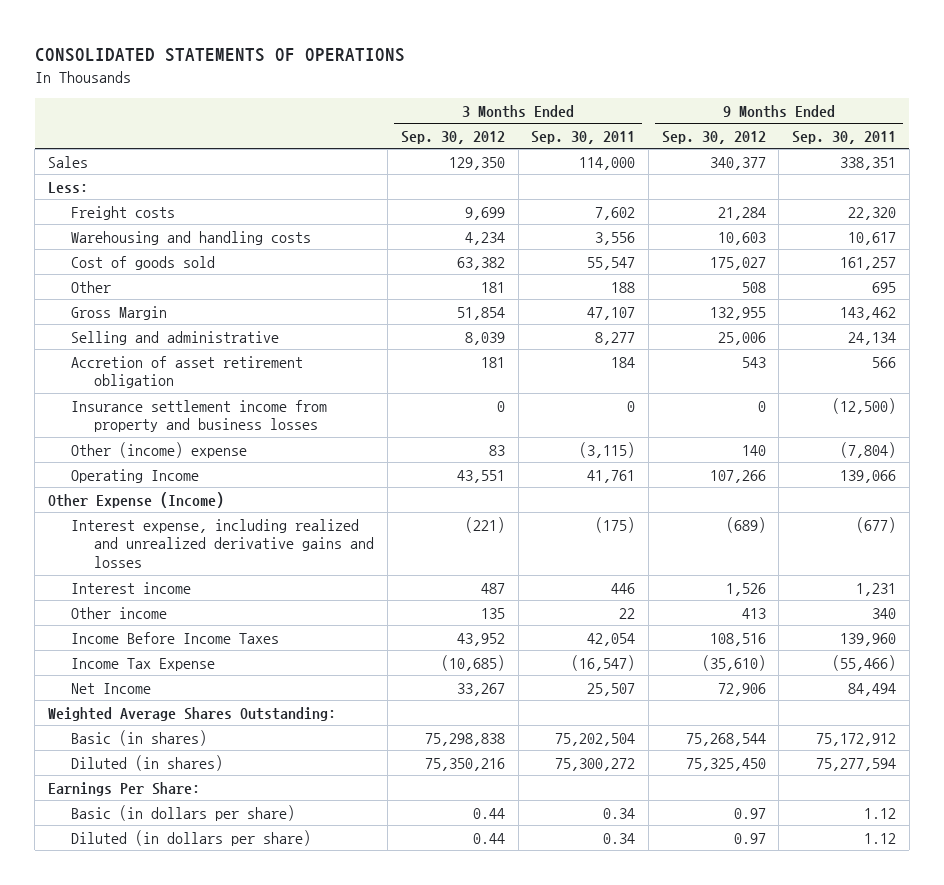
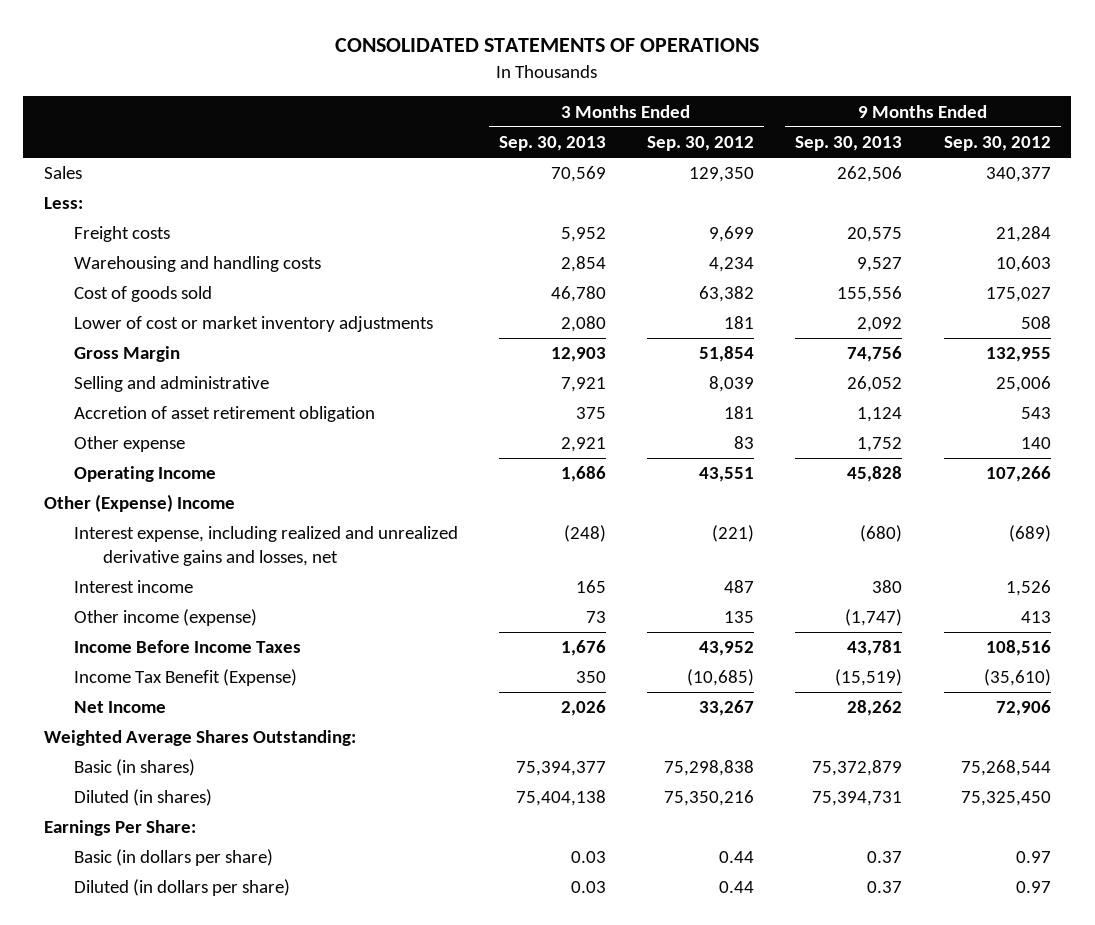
[531,131,636,145] Sep. 30, 2011 -> none
[792,131,897,145] Sep. 30, 2011 -> none
none -> [498,136,606,152] Sep. 30, 2013
none -> [795,136,903,152] Sep. 30, 2013
[71,280,112,293] Other -> [73,316,433,333] Lower of cost or market inventory adjustments
[71,399,328,433] Insurance settlement income from property and business losses -> none
[71,441,248,458] Other (income) expense -> [73,436,185,453] Other expense
[47,491,224,508] Other Expense (Income) -> [44,494,236,513] Other (Expense) Income
[71,518,375,569] Interest expense, including realized and unrealized derivative gains and losses -> [73,526,458,567] Interest expense, including realized and unrealized derivative gains and losses, net
[71,606,168,619] Other income -> [73,609,257,627] Other income (expense)
[71,657,216,671] Income Tax Expense -> [73,669,297,687] Income Tax Benefit (Expense)

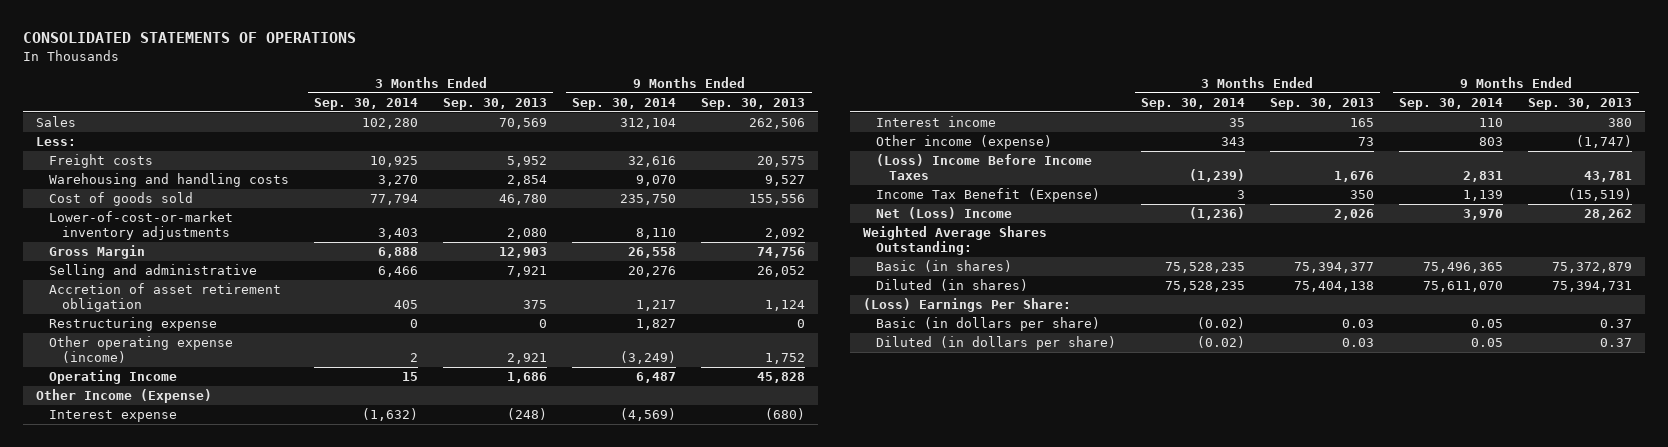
[647,136,755,152] Sep. 30, 2012 -> none
[943,136,1051,152] Sep. 30, 2012 -> none
none -> [313,97,418,110] Sep. 30, 2014
none -> [572,97,677,110] Sep. 30, 2014
[73,316,433,333] Lower of cost or market inventory adjustments -> [48,211,233,241] Lower-of-cost-or-market inventory adjustments
none -> [48,317,217,332] Restructuring expense
[73,436,185,453] Other expense -> [48,336,233,364] Other operating expense (income)
[44,494,236,513] Other (Expense) Income -> [35,389,212,404] Other Income (Expense)
[73,526,458,567] Interest expense, including realized and unrealized derivative gains and losses, net -> [48,410,177,423] Interest expense
[73,640,301,654] Income Before Income Taxes -> [875,154,1092,181] (Loss) Income Before Income Taxes
[73,701,166,714] Net Income -> [875,207,1012,220] Net (Loss) Income
[44,820,197,837] Earnings Per Share: -> [862,298,1071,313] (Loss) Earnings Per Share:

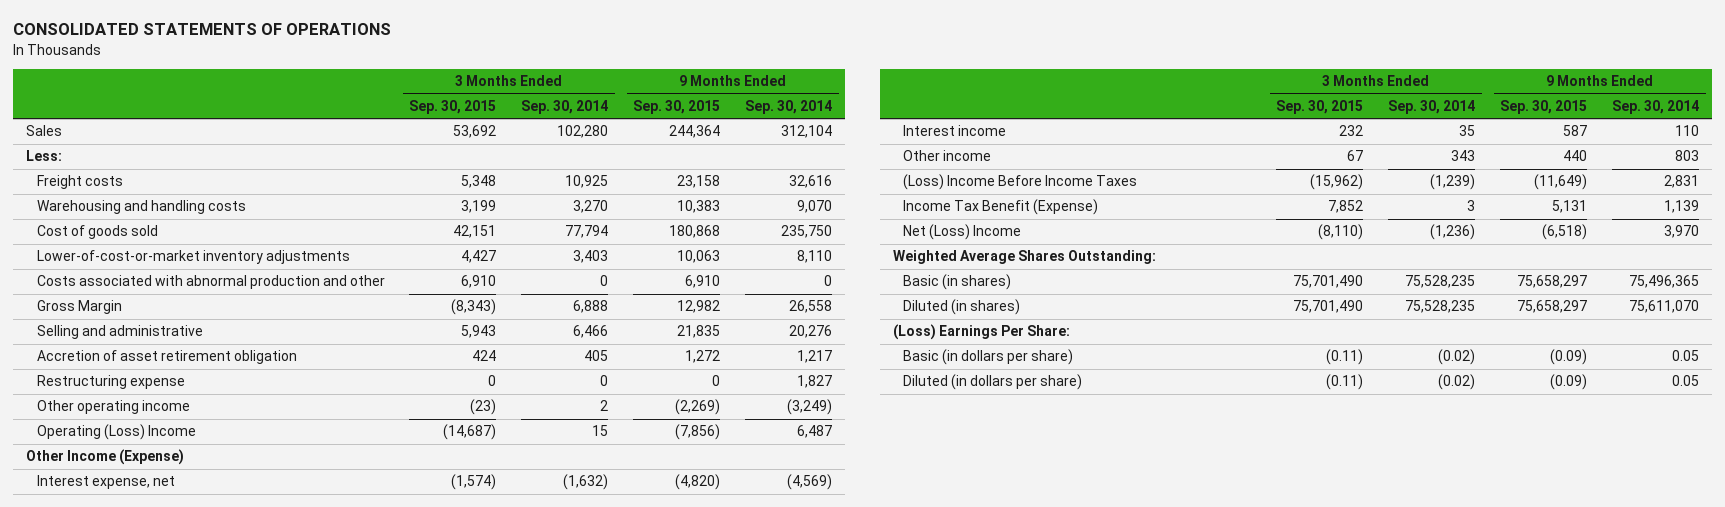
[443,97,548,110] Sep. 30, 2013 -> none
[701,97,806,110] Sep. 30, 2013 -> none
none -> [409,99,497,114] Sep. 30, 2015
none -> [633,99,721,114] Sep. 30, 2015
none -> [36,275,385,290] Costs associated with abnormal production and other
[48,336,233,364] Other operating expense (income) -> [36,400,190,415] Other operating income
[48,370,177,385] Operating Income -> [36,424,196,441] Operating (Loss) Income
[48,410,177,423] Interest expense -> [36,475,175,490] Interest expense, net
[875,135,1052,150] Other income (expense) -> [903,150,992,162] Other income

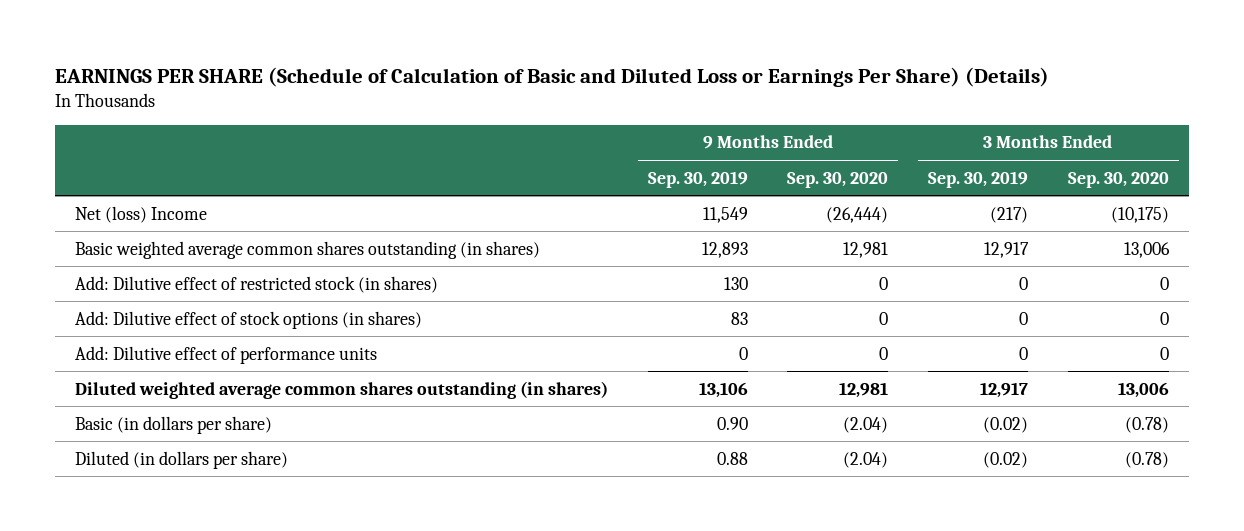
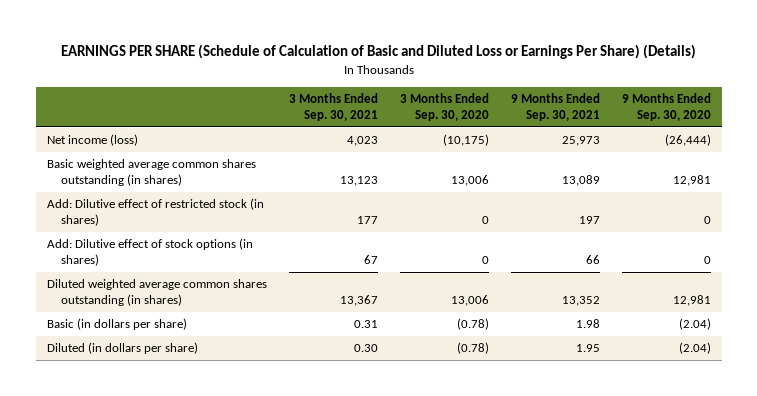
[647,170,748,188] Sep. 30, 2019 -> none
[928,170,1029,188] Sep. 30, 2019 -> none
none -> [288,93,378,122] 3 Months Ended Sep. 30, 2021
none -> [510,93,600,122] 9 Months Ended Sep. 30, 2021
[74,205,207,223] Net (loss) Income -> [46,134,138,147] Net income (loss)
[74,345,377,364] Add: Dilutive effect of performance units -> none

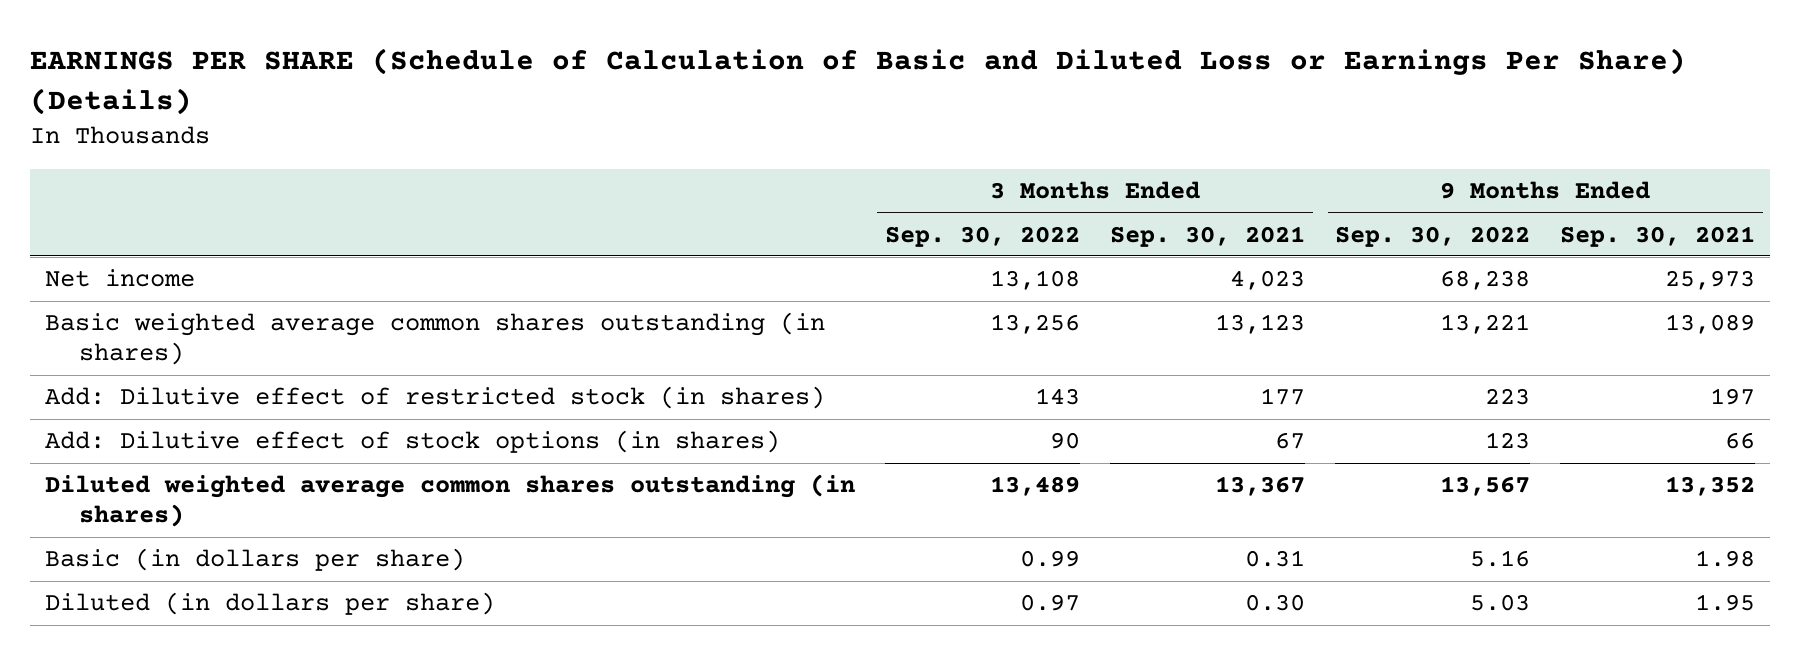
[399,93,489,122] 3 Months Ended Sep. 30, 2020 -> none
[621,93,711,122] 9 Months Ended Sep. 30, 2020 -> none
none -> [884,225,1080,247] Sep. 30, 2022
none -> [1335,225,1531,247] Sep. 30, 2022
[46,134,138,147] Net income (loss) -> [44,269,195,288] Net income

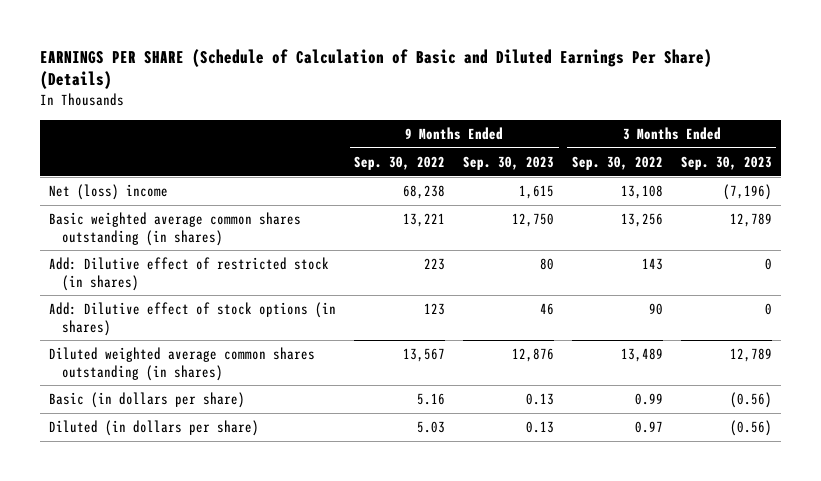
[29,48,1686,115] EARNINGS PER SHARE (Schedule of Calculation of Basic and Diluted Loss or Earnings Per Share) (Details) -> [40,48,713,90] EARNINGS PER SHARE (Schedule of Calculation of Basic and Diluted Earnings Per Share) (Details)
[1110,225,1306,247] Sep. 30, 2021 -> none
[1560,225,1756,247] Sep. 30, 2021 -> none
none -> [463,155,555,170] Sep. 30, 2023
none -> [680,155,772,170] Sep. 30, 2023
[44,269,195,288] Net income -> [49,184,169,201] Net (loss) income

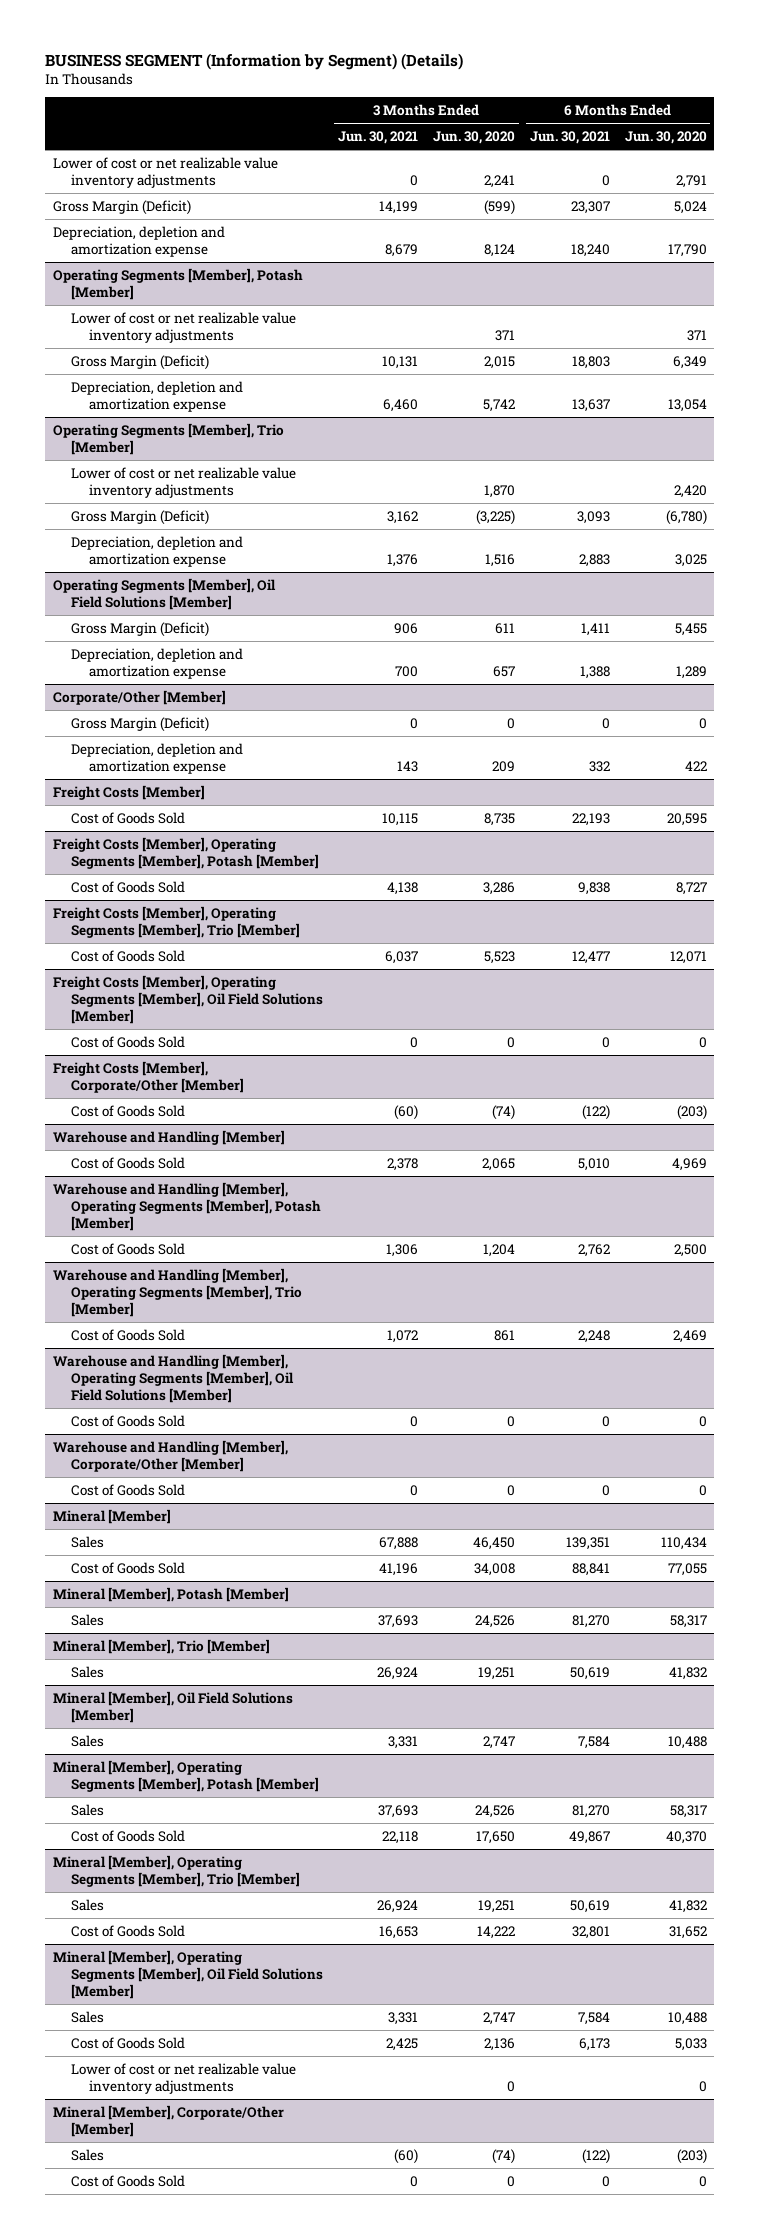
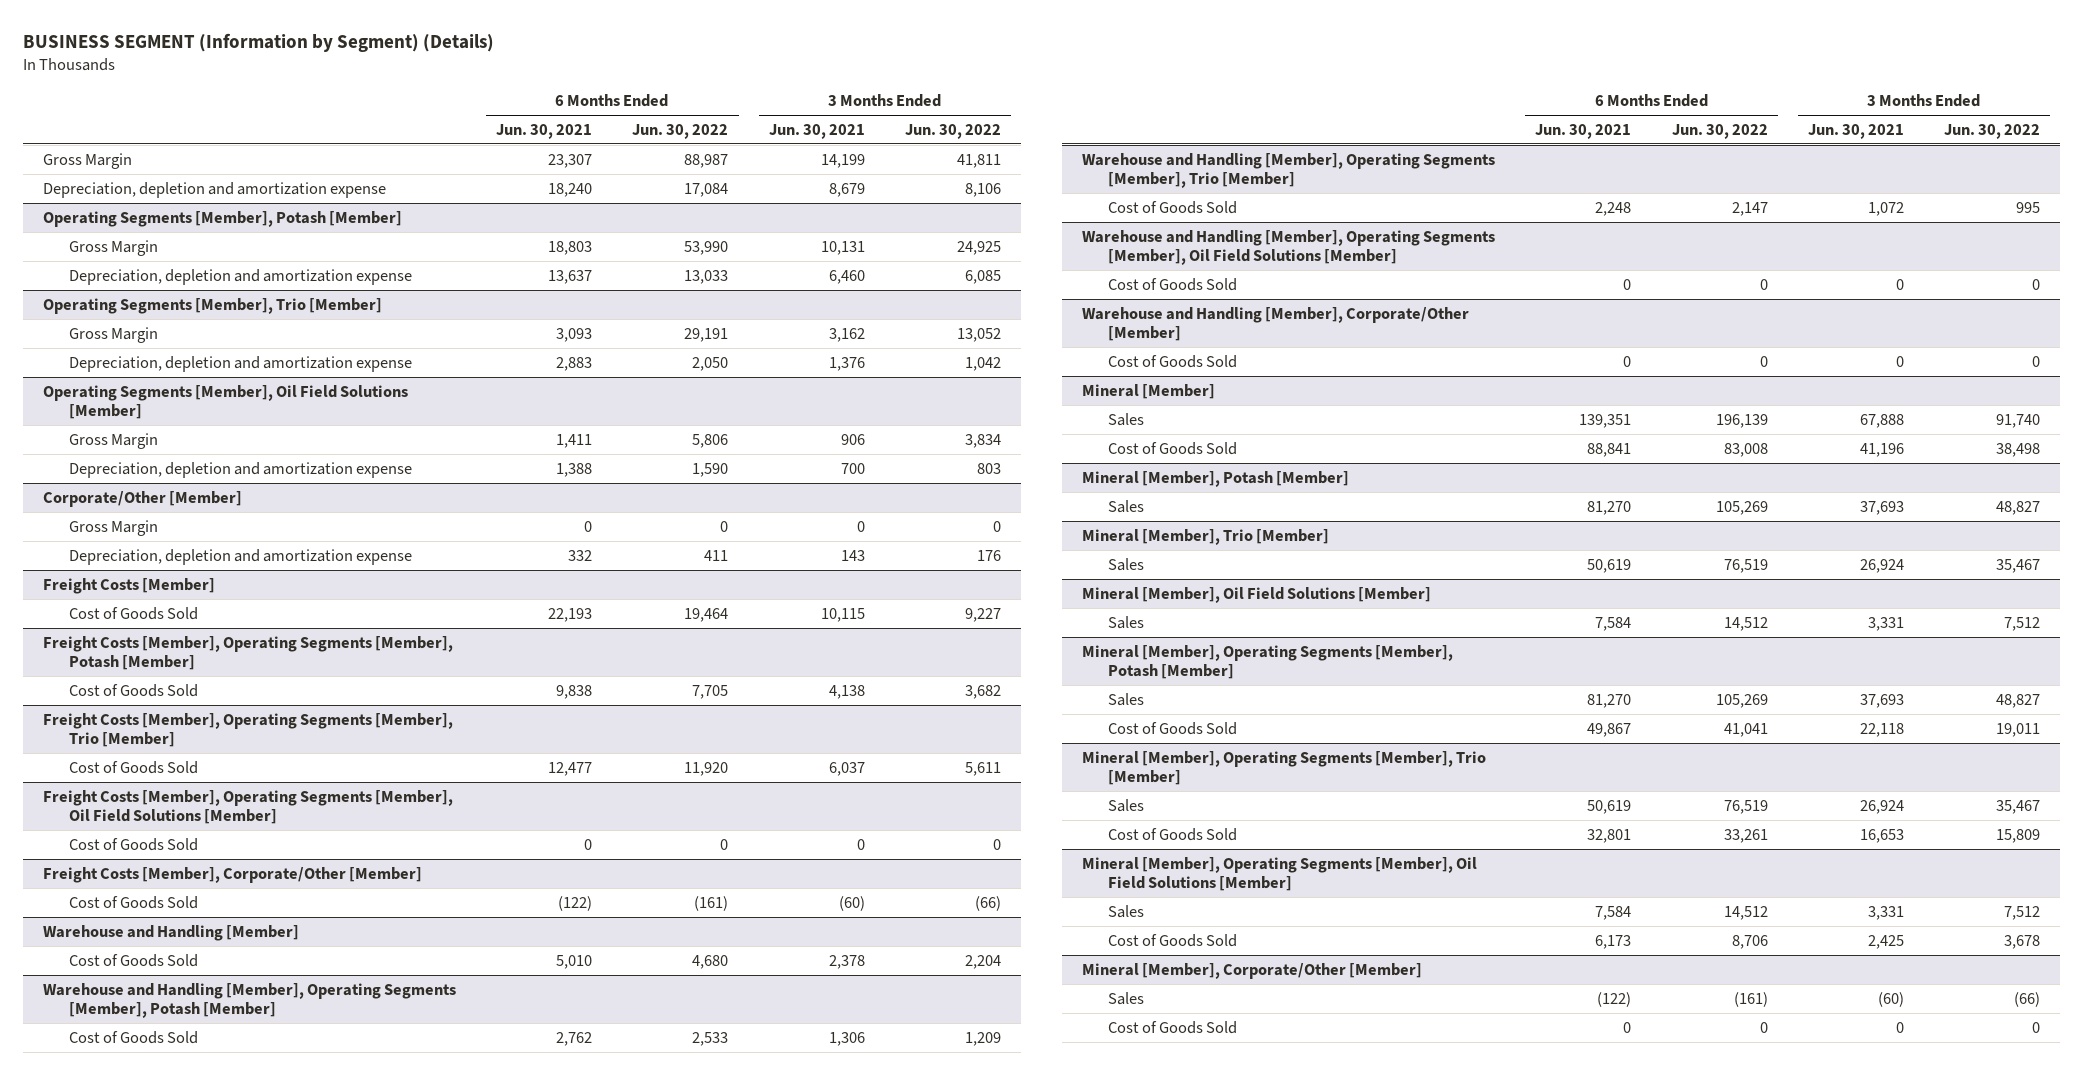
[432,130,515,144] Jun. 30, 2020 -> none
[624,130,707,144] Jun. 30, 2020 -> none
none -> [632,123,729,139] Jun. 30, 2022
none -> [905,123,1002,139] Jun. 30, 2022
[52,156,278,188] Lower of cost or net realizable value inventory adjustments -> none
[52,199,191,215] Gross Margin (Deficit) -> [42,152,132,169] Gross Margin
[71,311,297,343] Lower of cost or net realizable value inventory adjustments -> none
[71,354,210,370] Gross Margin (Deficit) -> [69,239,159,256] Gross Margin
[71,466,297,498] Lower of cost or net realizable value inventory adjustments -> none
[71,509,210,525] Gross Margin (Deficit) -> [69,326,159,343] Gross Margin
[71,621,210,637] Gross Margin (Deficit) -> [69,432,159,449] Gross Margin
[71,716,210,732] Gross Margin (Deficit) -> [69,519,159,536] Gross Margin
[71,2062,297,2094] Lower of cost or net realizable value inventory adjustments -> none

